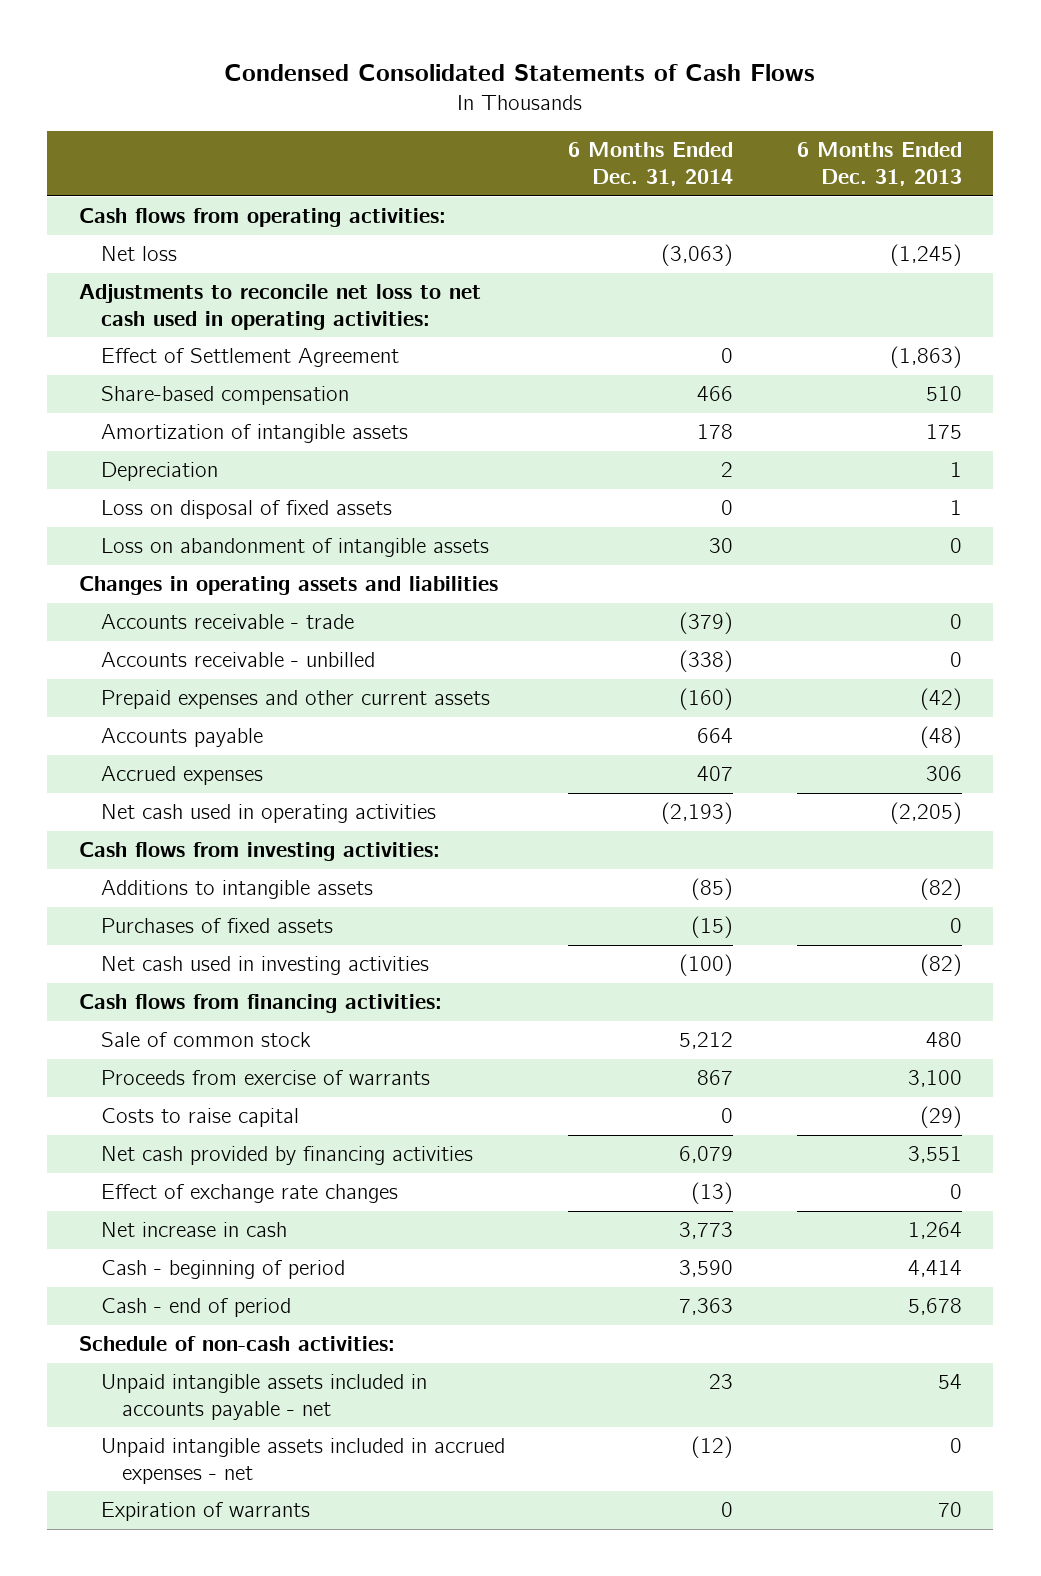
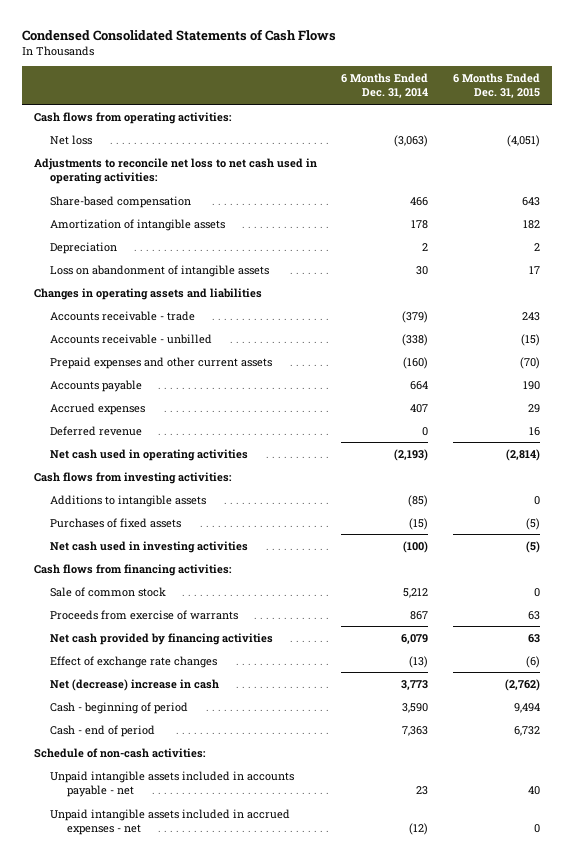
[796,142,962,187] 6 Months Ended Dec. 31, 2013 -> none
none -> [452,72,540,99] 6 Months Ended Dec. 31, 2015
[100,348,399,368] Effect of Settlement Agreement -> none
[100,500,392,520] Loss on disposal of fixed assets -> none
none -> [50,425,143,436] Deferred revenue
[100,1108,299,1128] Costs to raise capital -> none
[100,1222,287,1238] Net increase in cash -> [50,678,220,691] Net (decrease) increase in cash
[100,1502,310,1522] Expiration of warrants -> none

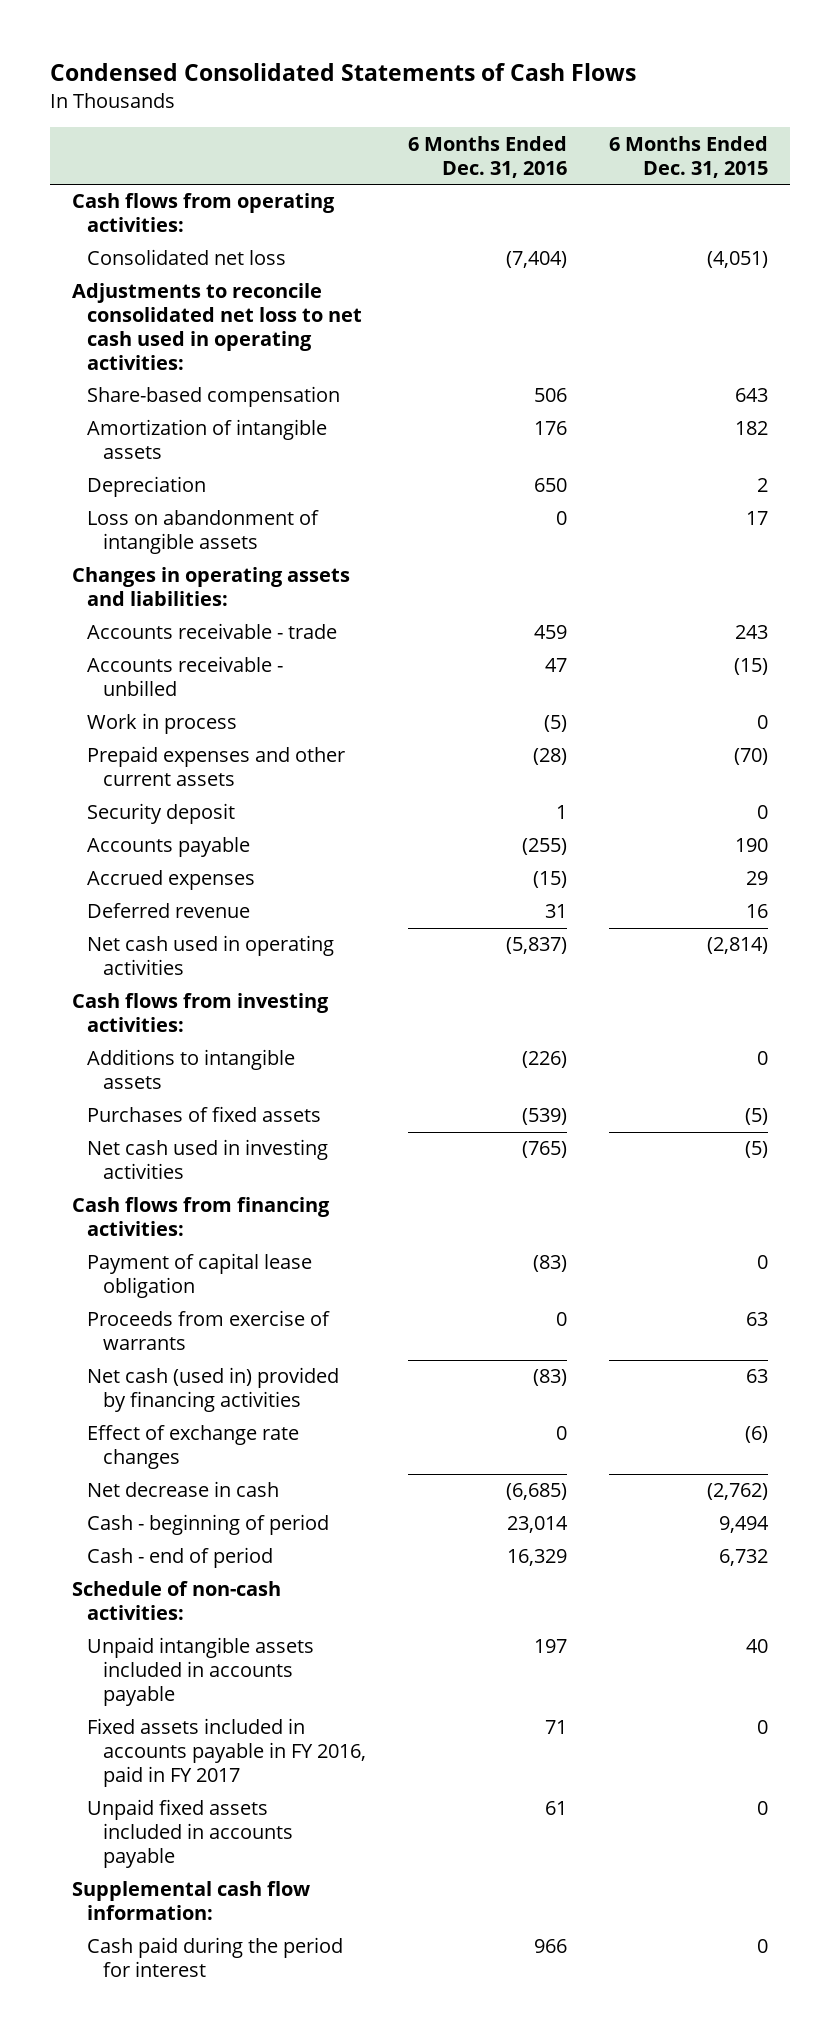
[341,72,429,99] 6 Months Ended Dec. 31, 2014 -> none
none -> [408,135,568,178] 6 Months Ended Dec. 31, 2016
[50,134,93,145] Net loss -> [87,249,287,266] Consolidated net loss
[34,157,318,185] Adjustments to reconcile net loss to net cash used in operating activities: -> [71,283,363,370] Adjustments to reconcile consolidated net loss to net cash used in operating activities:
[34,287,263,300] Changes in operating assets and liabilities -> [71,567,350,607] Changes in operating assets and liabilities:
none -> [87,713,238,735] Work in process
none -> [87,803,236,825] Security deposit
[50,586,167,597] Sale of common stock -> none
none -> [87,1253,313,1299] Payment of capital lease obligation
[50,632,274,645] Net cash provided by financing activities -> [87,1367,340,1413] Net cash (used in) provided by financing activities
[50,678,220,691] Net (decrease) increase in cash -> [87,1481,280,1498] Net decrease in cash
[50,808,291,836] Unpaid intangible assets included in accrued expenses - net -> none
[50,770,295,798] Unpaid intangible assets included in accounts payable - net -> [87,1637,315,1707] Unpaid intangible assets included in accounts payable
none -> [87,1718,366,1788] Fixed assets included in accounts payable in FY 2016, paid in FY 2017
none -> [87,1799,293,1869] Unpaid fixed assets included in accounts payable
none -> [71,1881,310,1921] Supplemental cash flow information:
none -> [87,1937,344,1978] Cash paid during the period for interest

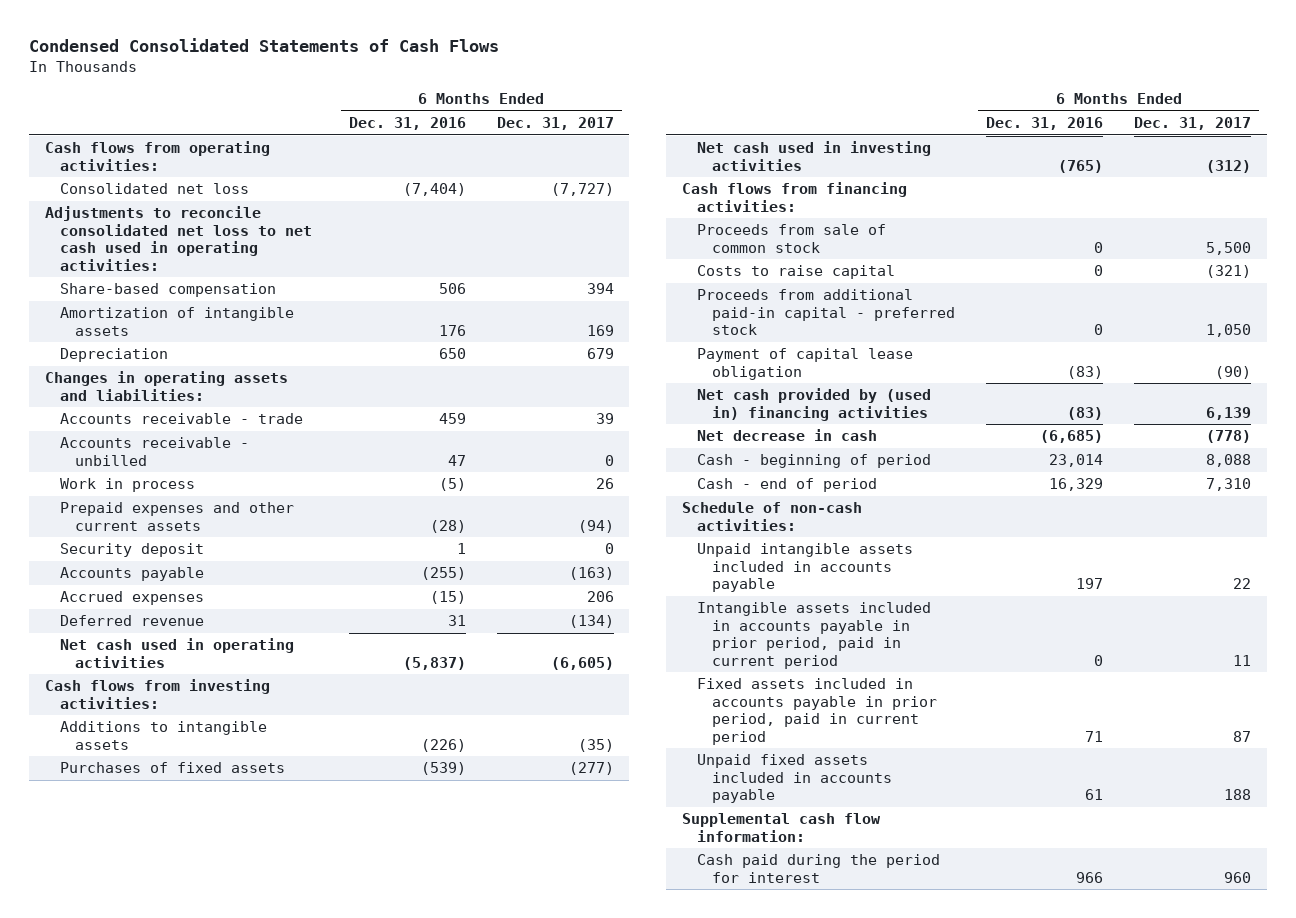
[609,135,769,178] 6 Months Ended Dec. 31, 2015 -> none
none -> [496,117,614,131] Dec. 31, 2017
[87,510,320,555] Loss on abandonment of intangible assets -> none
none -> [697,224,887,253] Proceeds from sale of common stock
none -> [697,265,896,280] Costs to raise capital
none -> [697,289,956,336] Proceeds from additional paid-in capital - preferred stock
[87,1310,331,1351] Proceeds from exercise of warrants -> none
[87,1425,300,1470] Effect of exchange rate changes -> none
[87,1367,340,1413] Net cash (used in) provided by financing activities -> [697,388,932,421] Net cash provided by (used in) financing activities
none -> [697,602,932,669] Intangible assets included in accounts payable in prior period, paid in current period
[87,1718,366,1788] Fixed assets included in accounts payable in FY 2016, paid in FY 2017 -> [697,678,938,745] Fixed assets included in accounts payable in prior period, paid in current period

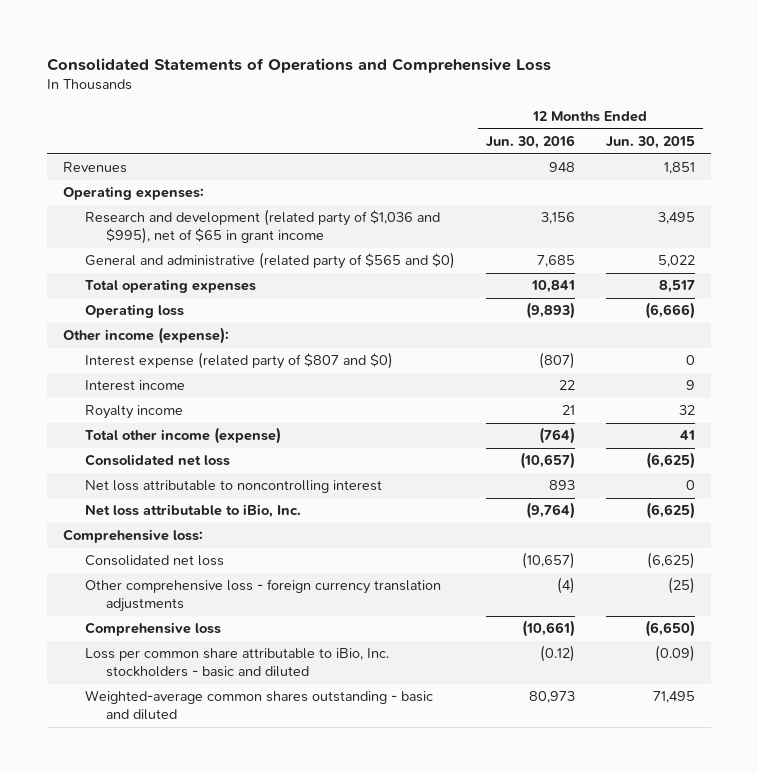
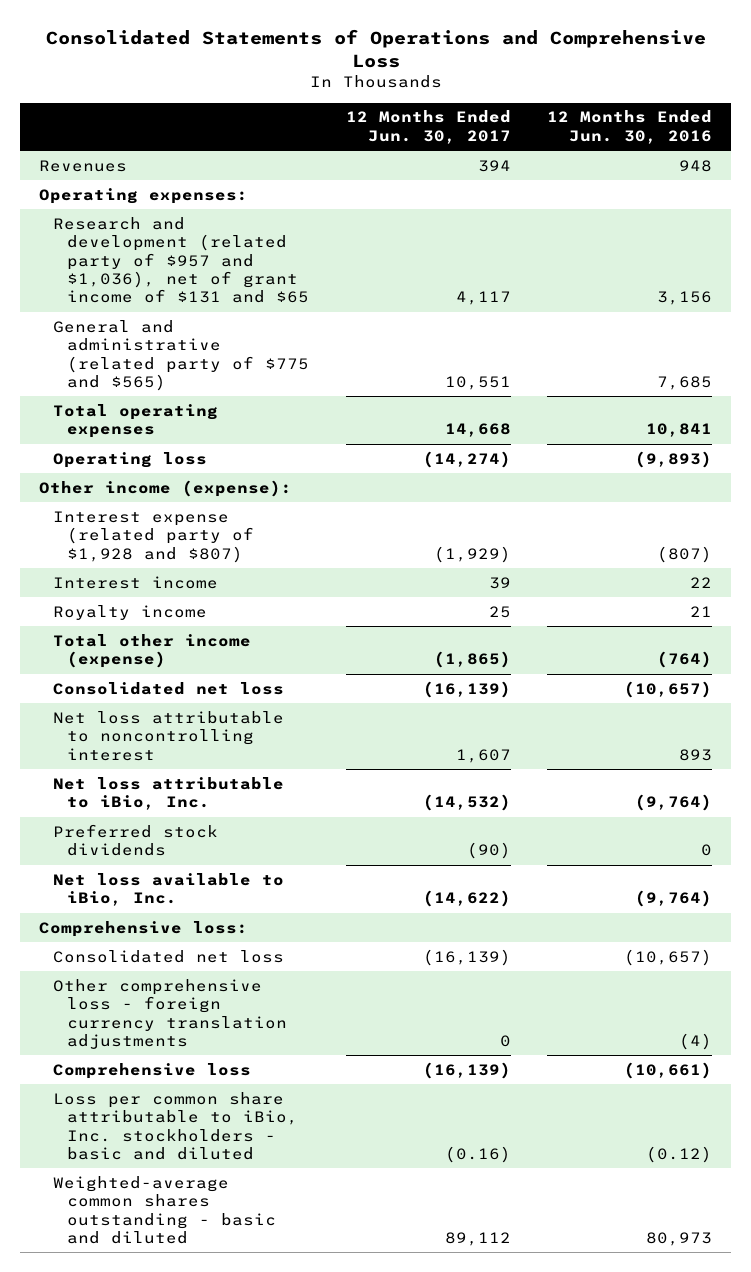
[605,135,695,149] Jun. 30, 2015 -> none
none -> [345,110,511,144] 12 Months Ended Jun. 30, 2017
[84,209,440,244] Research and development (related party of $1,036 and $995), net of $65 in grant income -> [52,216,310,304] Research and development (related party of $957 and $1,036), net of grant income of $131 and $65
[84,252,455,270] General and administrative (related party of $565 and $0) -> [52,319,310,391] General and administrative (related party of $775 and $565)
[84,352,393,370] Interest expense (related party of $807 and $0) -> [52,510,255,563] Interest expense (related party of $1,928 and $807)
none -> [52,823,218,857] Preferred stock dividends
none -> [52,872,284,907] Net loss available to iBio, Inc.

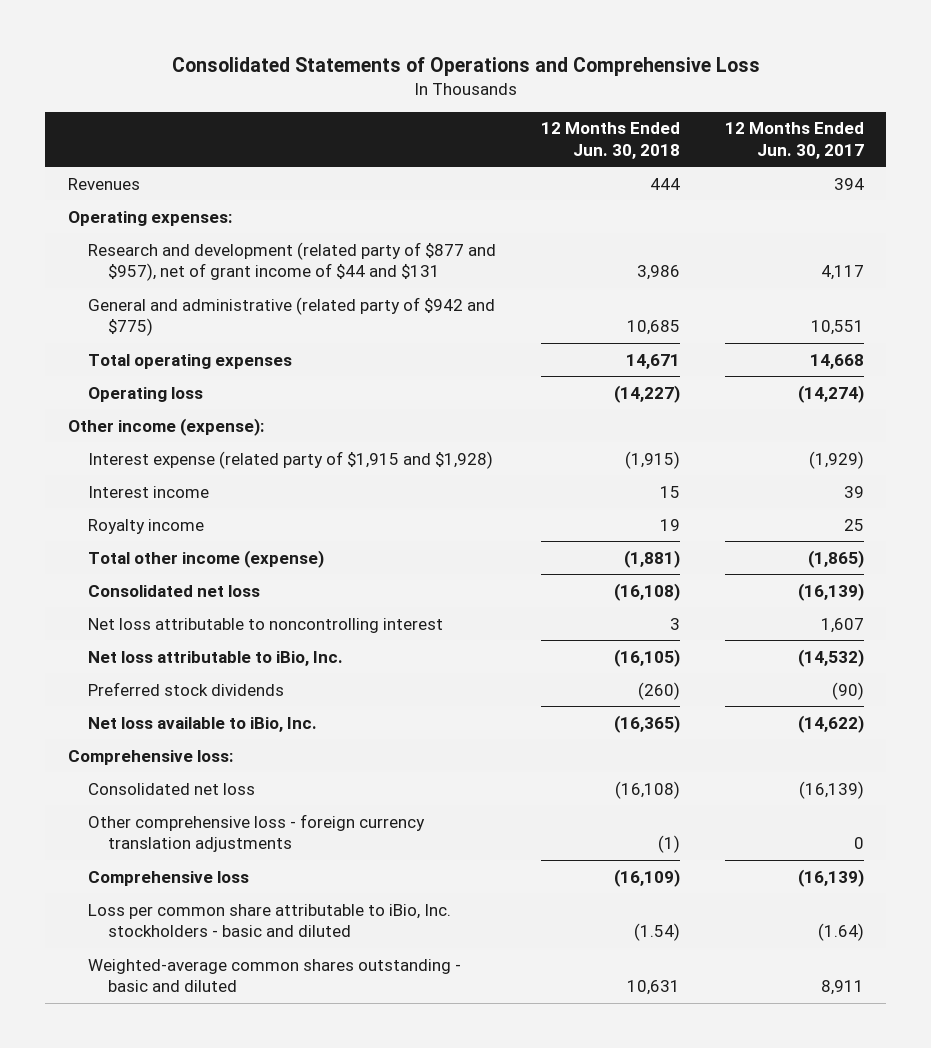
[547,110,713,144] 12 Months Ended Jun. 30, 2016 -> none
none -> [540,122,680,159] 12 Months Ended Jun. 30, 2018
[52,216,310,304] Research and development (related party of $957 and $1,036), net of grant income of $131 and $65 -> [87,241,496,282] Research and development (related party of $877 and $957), net of grant income of $44 and $131
[52,319,310,391] General and administrative (related party of $775 and $565) -> [87,296,495,337] General and administrative (related party of $942 and $775)
[52,510,255,563] Interest expense (related party of $1,928 and $807) -> [87,450,493,469] Interest expense (related party of $1,915 and $1,928)
[444,1145,511,1163] (0.16) -> [817,923,864,942] (1.64)
[444,1231,511,1246] 89,112 -> [820,980,864,996] 8,911

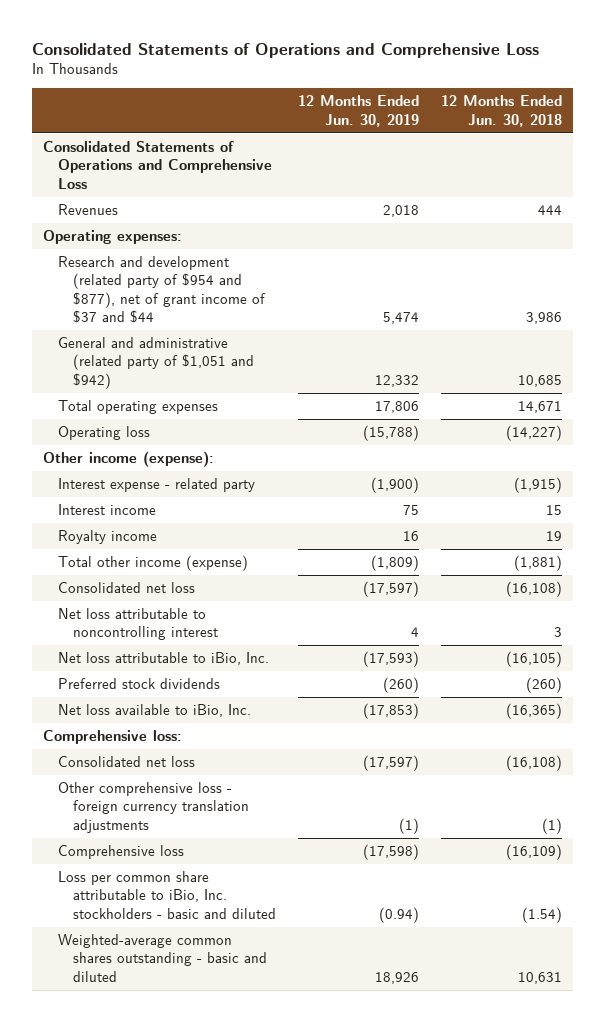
[724,122,864,159] 12 Months Ended Jun. 30, 2017 -> none
none -> [298,95,420,127] 12 Months Ended Jun. 30, 2019
none -> [43,141,273,189] Consolidated Statements of Operations and Comprehensive Loss
[87,241,496,282] Research and development (related party of $877 and $957), net of grant income of $44 and $131 -> [58,256,267,323] Research and development (related party of $954 and $877), net of grant income of $37 and $44
[87,296,495,337] General and administrative (related party of $942 and $775) -> [58,337,255,389] General and administrative (related party of $1,051 and $942)
[87,450,493,469] Interest expense (related party of $1,915 and $1,928) -> [58,478,256,493] Interest expense - related party

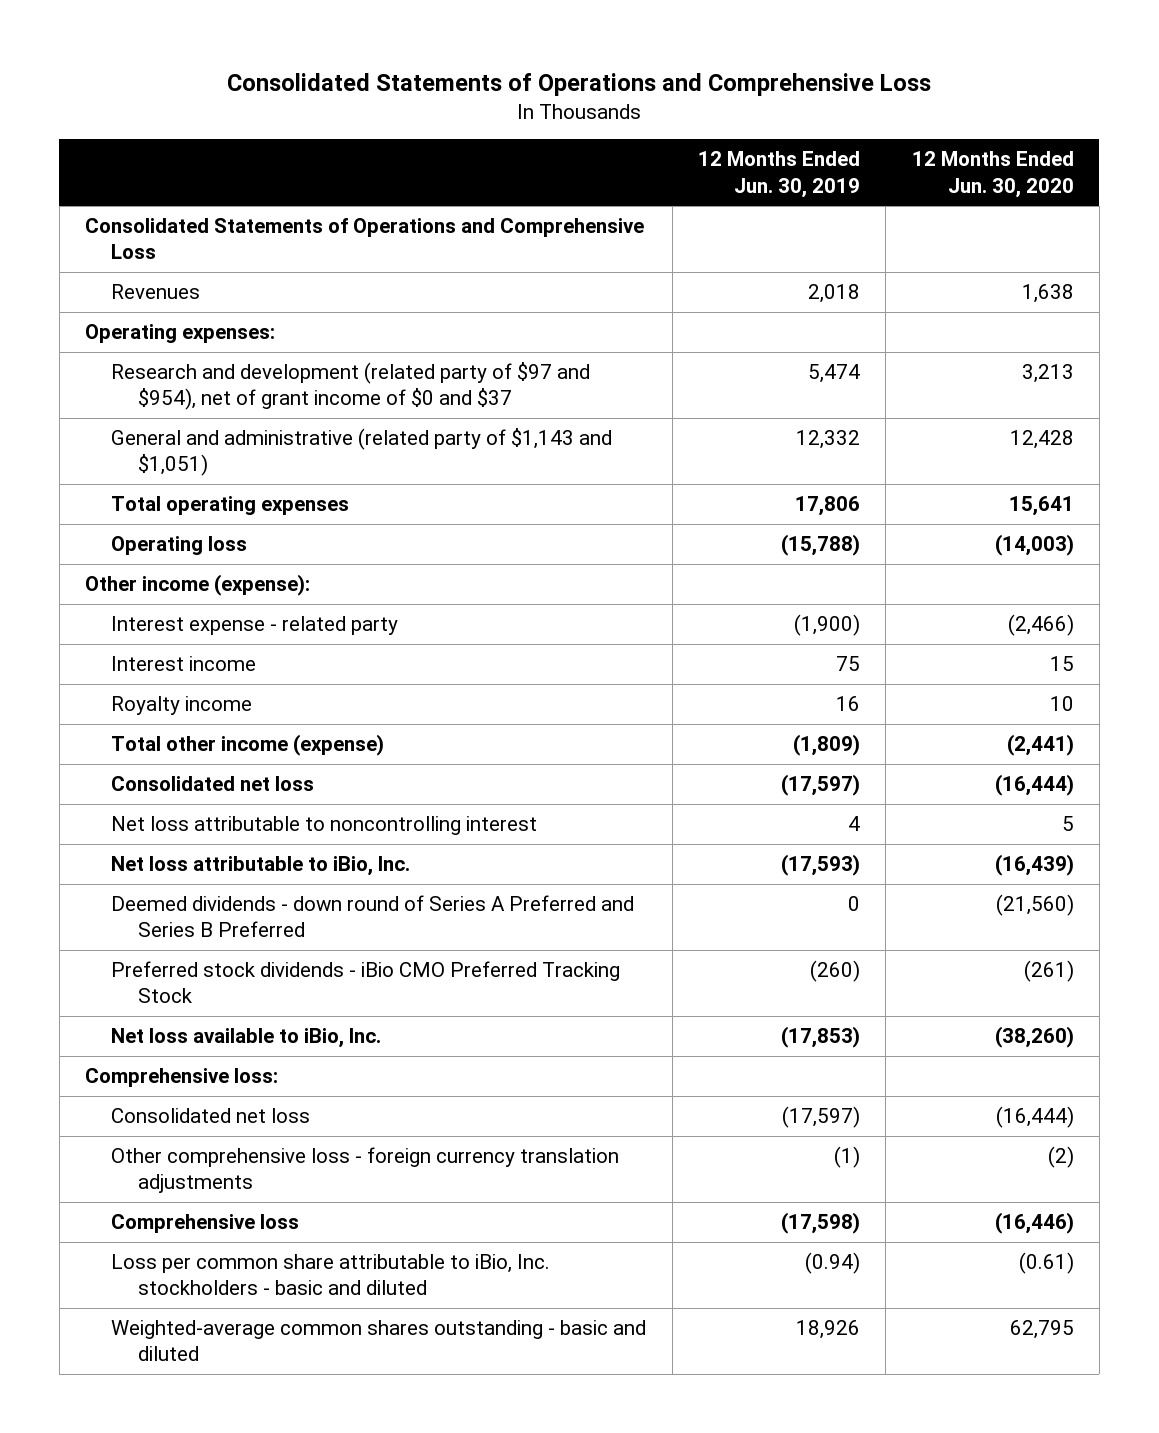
[441,95,563,127] 12 Months Ended Jun. 30, 2018 -> none
none -> [911,151,1074,198] 12 Months Ended Jun. 30, 2020
[58,256,267,323] Research and development (related party of $954 and $877), net of grant income of $37 and $44 -> [111,362,591,411] Research and development (related party of $97 and $954), net of grant income of $0 and $37
[58,337,255,389] General and administrative (related party of $1,051 and $942) -> [111,428,613,477] General and administrative (related party of $1,143 and $1,051)
none -> [111,895,635,938] Deemed dividends - down round of Series A Preferred and Series B Preferred
[58,678,221,690] Preferred stock dividends -> [111,961,621,1004] Preferred stock dividends - iBio CMO Preferred Tracking Stock

